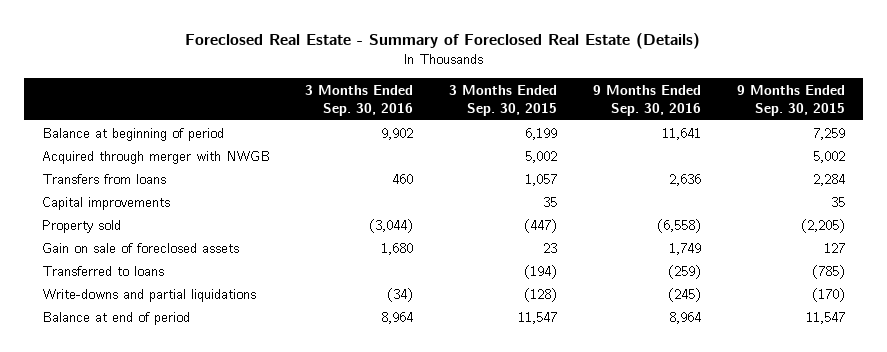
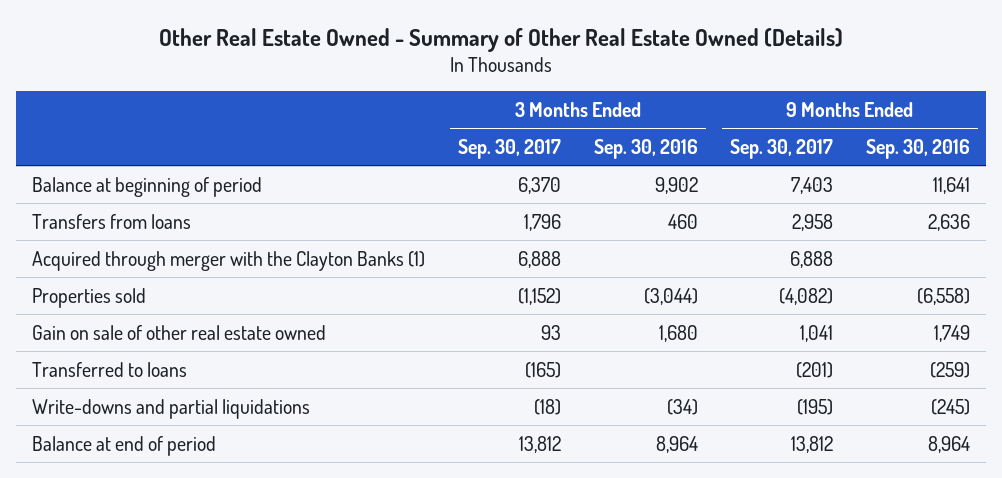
[185,33,701,50] Foreclosed Real Estate - Summary of Foreclosed Real Estate (Details) -> [159,27,844,52] Other Real Estate Owned - Summary of Other Real Estate Owned (Details)
[449,84,558,116] 3 Months Ended Sep. 30, 2015 -> none
[736,84,845,116] 9 Months Ended Sep. 30, 2015 -> none
none -> [457,139,561,160] Sep. 30, 2017
none -> [730,139,834,160] Sep. 30, 2017
[41,150,270,164] Acquired through merger with NWGB -> none
[41,196,170,210] Capital improvements -> none
none -> [32,250,426,271] Acquired through merger with the Clayton Banks (1)
[41,219,121,233] Property sold -> [32,287,147,308] Properties sold
[41,242,239,253] Gain on sale of foreclosed assets -> [32,324,327,340] Gain on sale of other real estate owned

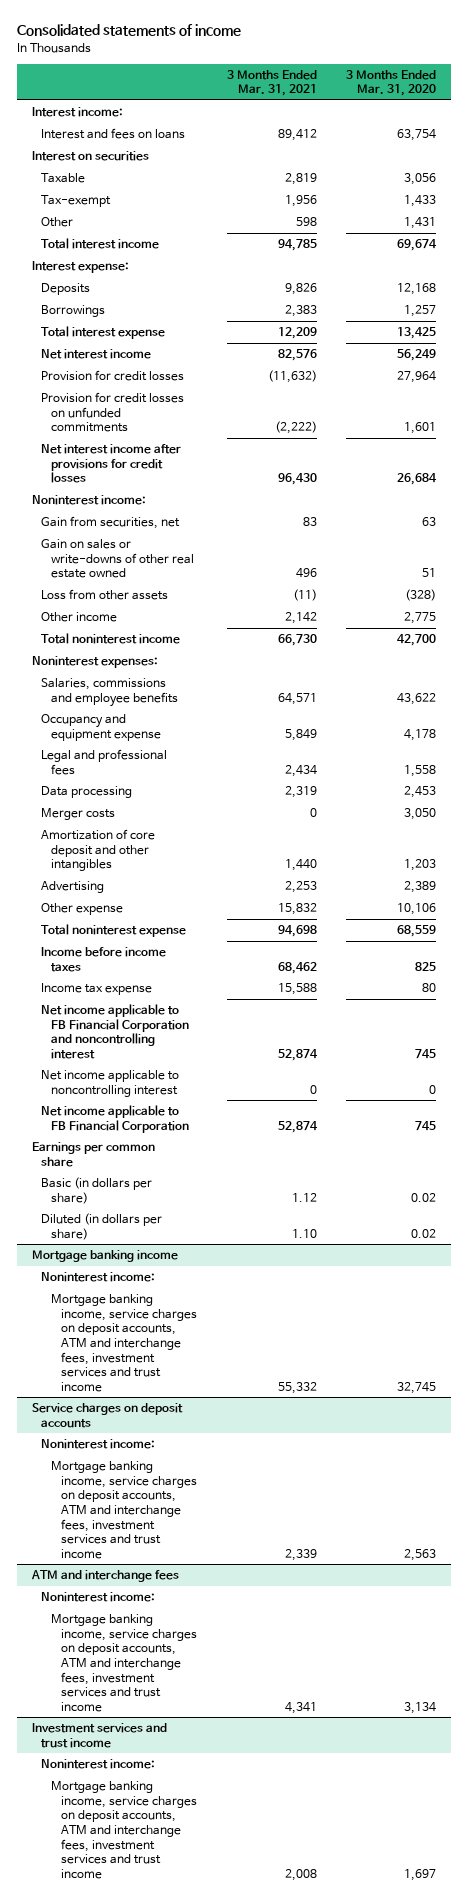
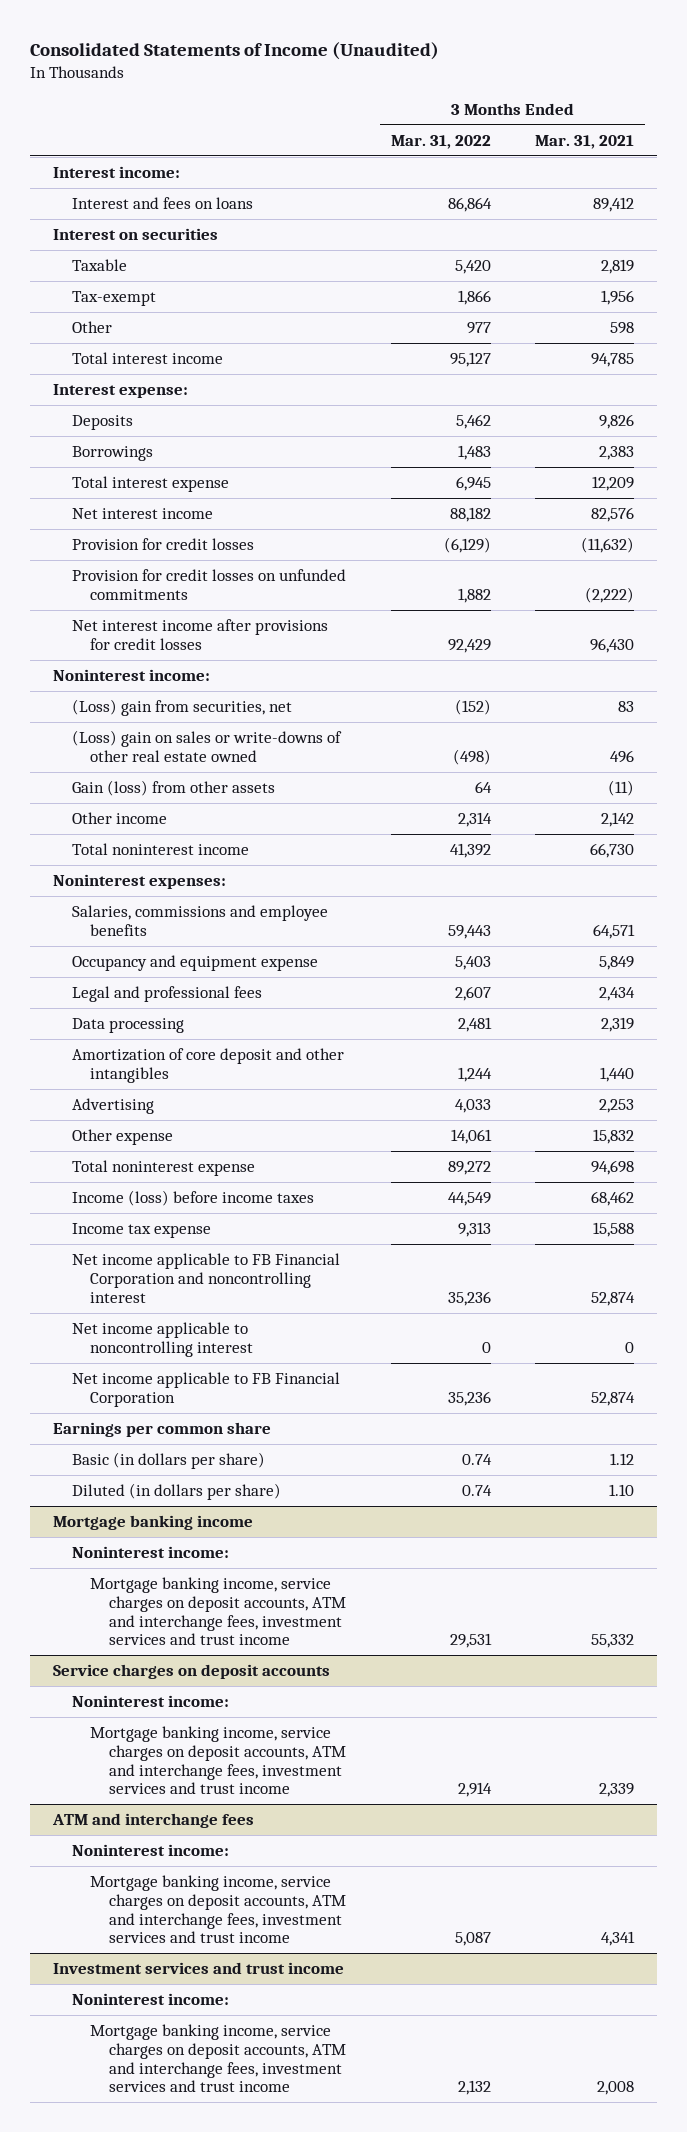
[16,24,241,37] Consolidated statements of income -> [30,41,440,60] Consolidated Statements of Income (Unaudited)
[346,69,437,97] 3 Months Ended Mar. 31, 2020 -> none
none -> [390,134,491,149] Mar. 31, 2022
[41,516,181,530] Gain from securities, net -> [71,699,292,717] (Loss) gain from securities, net
[41,539,195,579] Gain on sales or write-downs of other real estate owned -> [71,730,342,762] (Loss) gain on sales or write-downs of other real estate owned
[41,589,169,601] Loss from other assets -> [71,780,275,797] Gain (loss) from other assets
[41,808,116,821] Merger costs -> none
[41,947,167,972] Income before income taxes -> [71,1190,314,1207] Income (loss) before income taxes

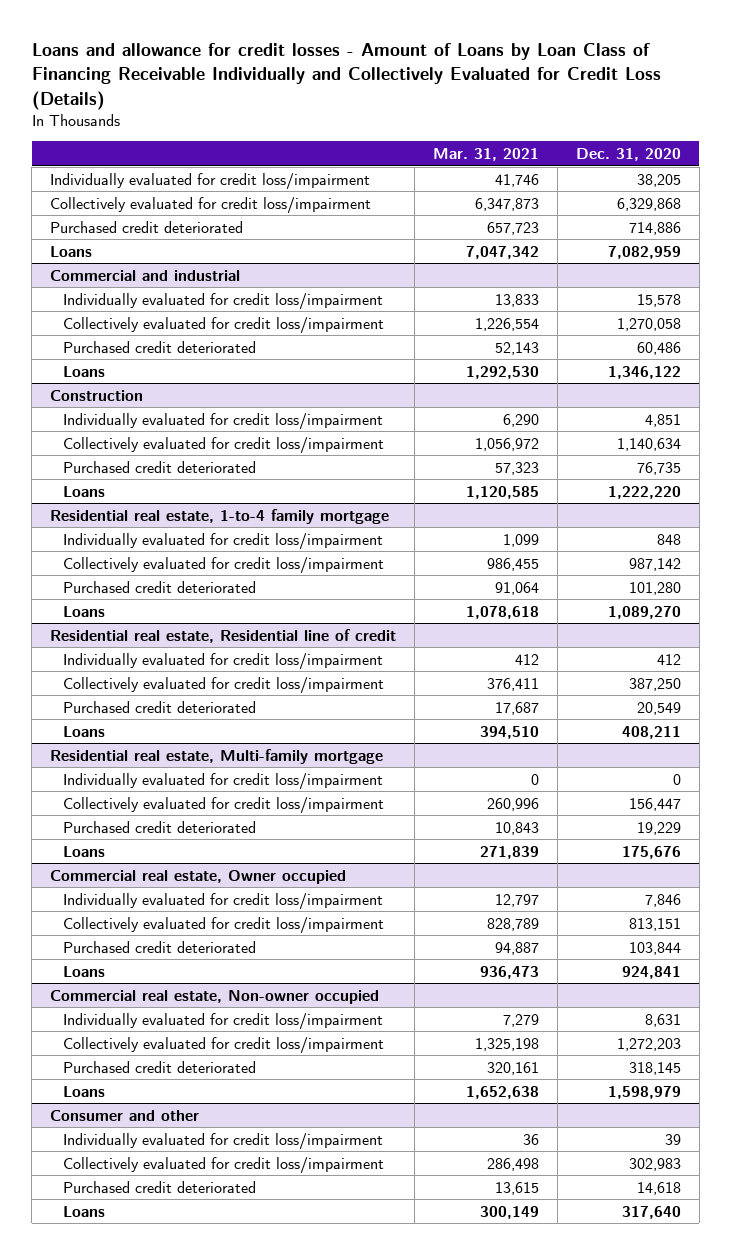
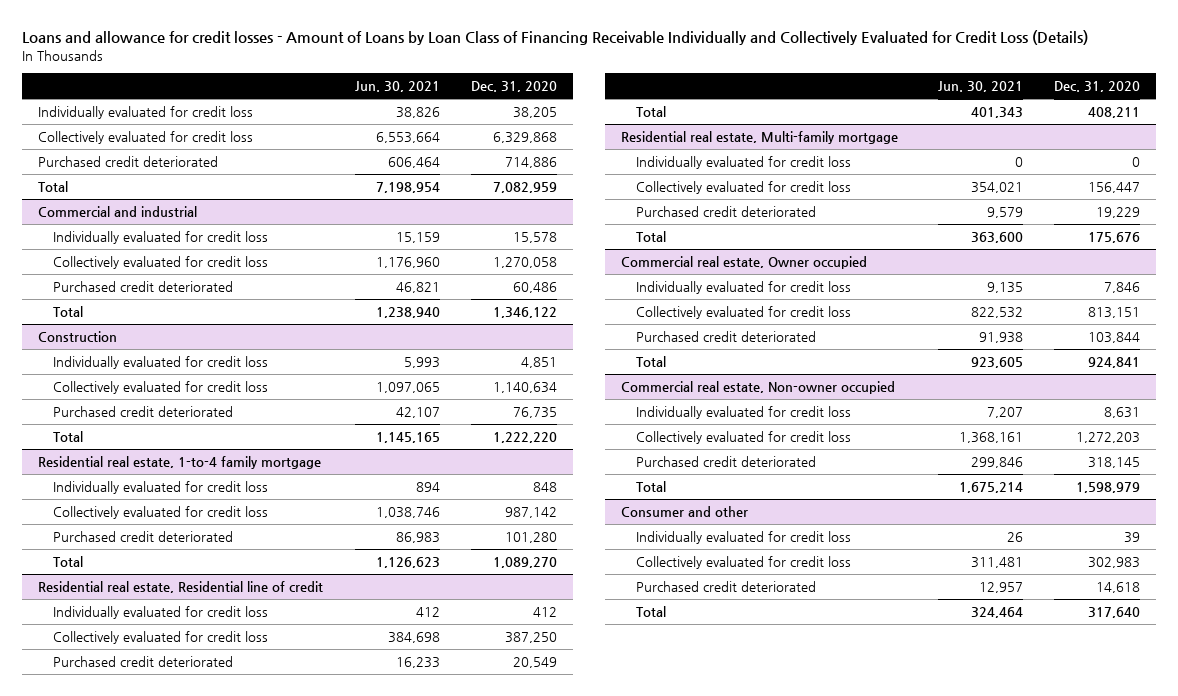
[433,148,540,162] Mar. 31, 2021 -> none
none -> [354,81,440,93] Jun. 30, 2021
[50,172,371,190] Individually evaluated for credit loss/impairment -> [37,106,253,120] Individually evaluated for credit loss
[50,196,372,214] Collectively evaluated for credit loss/impairment -> [37,131,253,145] Collectively evaluated for credit loss
[50,245,93,257] Loans -> [37,181,68,193] Total
[62,292,383,310] Individually evaluated for credit loss/impairment -> [52,231,268,245] Individually evaluated for credit loss
[62,316,384,334] Collectively evaluated for credit loss/impairment -> [52,256,268,270] Collectively evaluated for credit loss
[62,365,105,377] Loans -> [52,306,83,318] Total
[62,412,383,430] Individually evaluated for credit loss/impairment -> [52,356,268,370] Individually evaluated for credit loss
[62,436,384,454] Collectively evaluated for credit loss/impairment -> [52,381,268,395] Collectively evaluated for credit loss
[62,485,105,497] Loans -> [52,431,83,443] Total
[62,532,383,550] Individually evaluated for credit loss/impairment -> [52,481,268,495] Individually evaluated for credit loss
[62,556,384,574] Collectively evaluated for credit loss/impairment -> [52,506,268,520] Collectively evaluated for credit loss
[62,605,105,617] Loans -> [52,556,83,568] Total
[62,652,383,670] Individually evaluated for credit loss/impairment -> [52,606,268,620] Individually evaluated for credit loss
[62,676,384,694] Collectively evaluated for credit loss/impairment -> [52,631,268,645] Collectively evaluated for credit loss
[62,725,105,737] Loans -> [636,106,667,118] Total
[62,772,383,790] Individually evaluated for credit loss/impairment -> [636,156,852,170] Individually evaluated for credit loss
[62,796,384,814] Collectively evaluated for credit loss/impairment -> [636,181,852,195] Collectively evaluated for credit loss
[62,845,105,857] Loans -> [636,231,667,243] Total
[62,892,383,910] Individually evaluated for credit loss/impairment -> [636,281,852,295] Individually evaluated for credit loss
[62,916,384,934] Collectively evaluated for credit loss/impairment -> [636,306,852,320] Collectively evaluated for credit loss
[62,965,105,977] Loans -> [636,356,667,368] Total
[62,1012,383,1030] Individually evaluated for credit loss/impairment -> [636,406,852,420] Individually evaluated for credit loss
[62,1036,384,1054] Collectively evaluated for credit loss/impairment -> [636,431,852,445] Collectively evaluated for credit loss
[62,1085,105,1097] Loans -> [636,481,667,493] Total
[62,1132,383,1150] Individually evaluated for credit loss/impairment -> [636,531,852,545] Individually evaluated for credit loss
[62,1156,384,1174] Collectively evaluated for credit loss/impairment -> [636,556,852,570] Collectively evaluated for credit loss
[62,1205,105,1217] Loans -> [636,606,667,618] Total

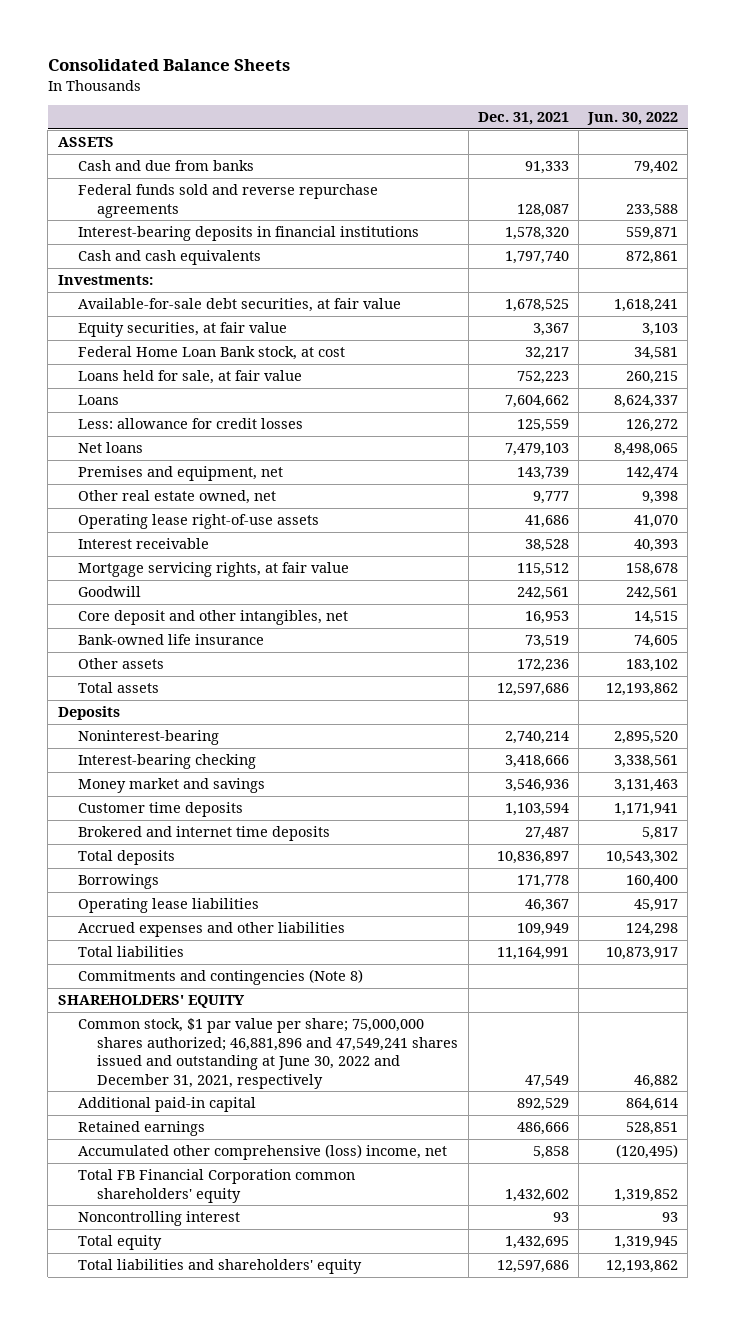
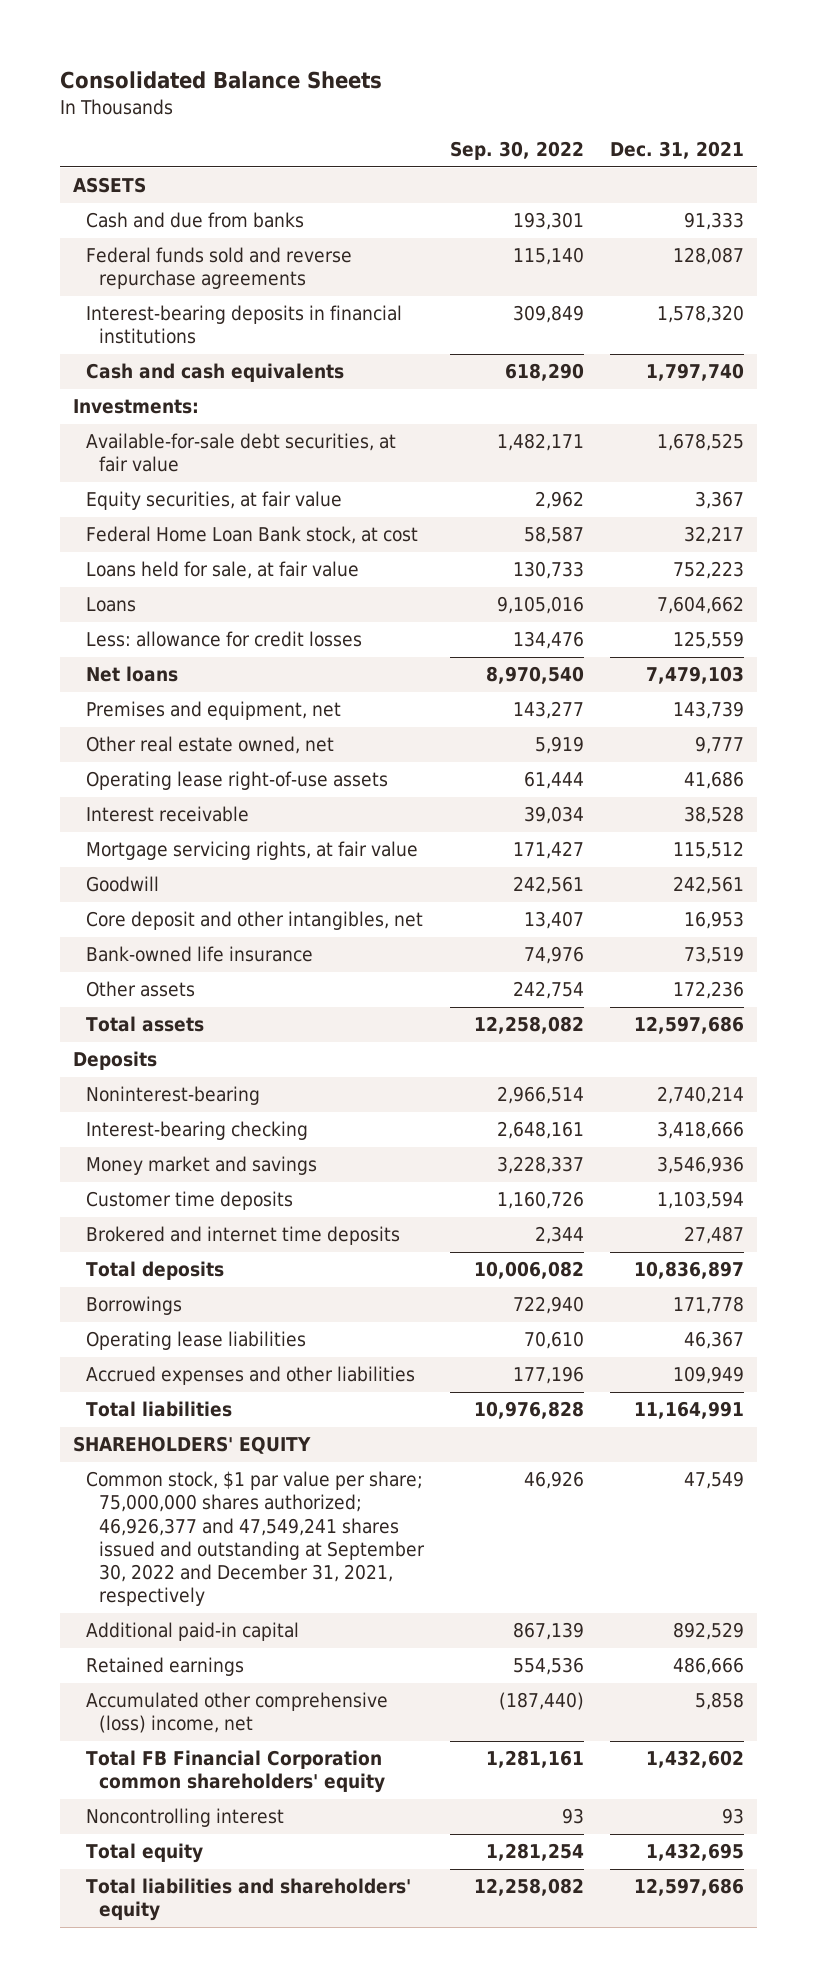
[587,112,679,126] Jun. 30, 2022 -> none
none -> [450,141,585,161] Sep. 30, 2022
[77,969,363,986] Commitments and contingencies (Note 8) -> none
[77,1018,459,1089] Common stock, $1 par value per share; 75,000,000 shares authorized; 46,881,896 and 47,549,241 shares issued and outstanding at June 30, 2022 and December 31, 2021, respectively -> [85,1471,426,1607] Common stock, $1 par value per share; 75,000,000 shares authorized; 46,926,377 and 47,549,241 shares issued and outstanding at September 30, 2022 and December 31, 2021, respectively

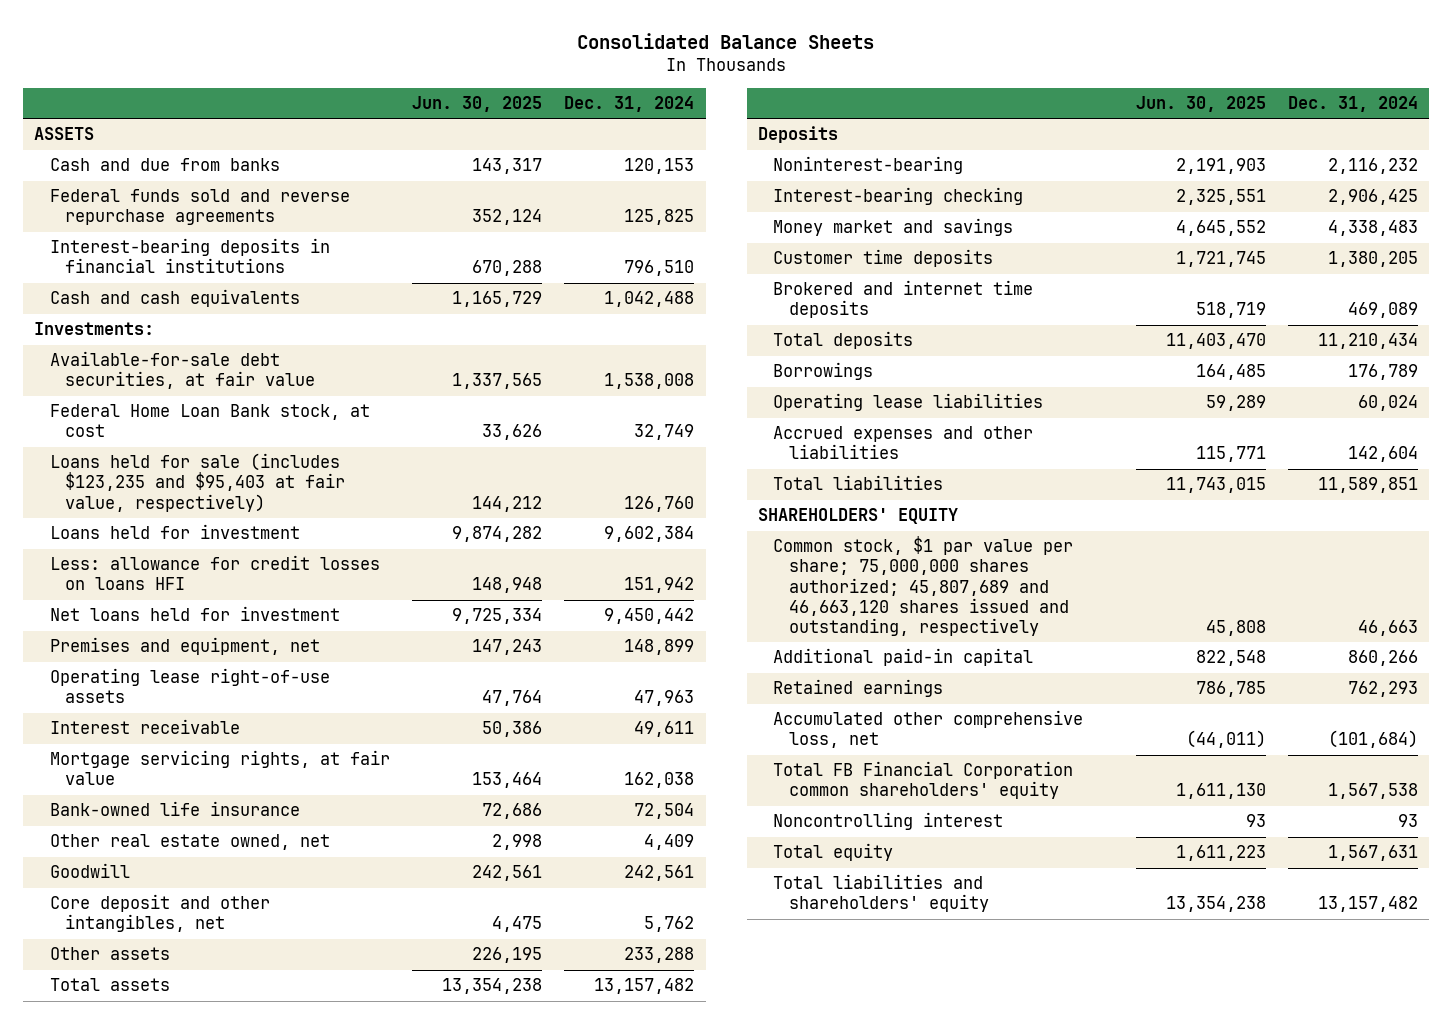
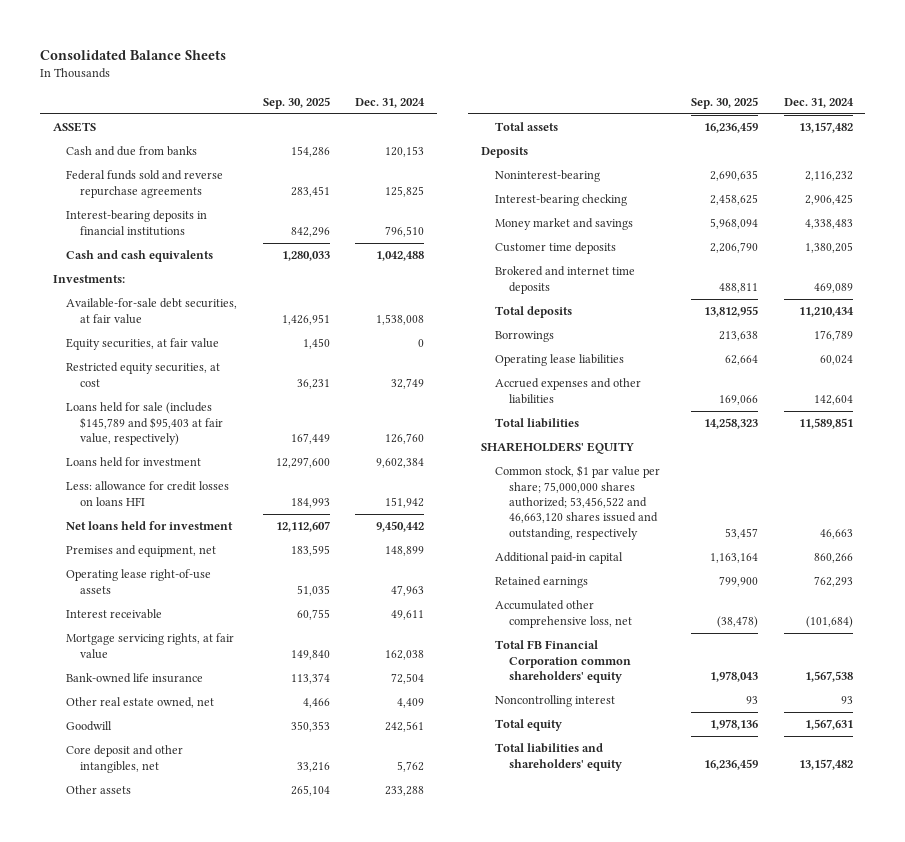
[412,95,543,112] Jun. 30, 2025 -> none
none -> [262,96,330,109] Sep. 30, 2025
none -> [66,338,220,351] Equity securities, at fair value
[49,404,370,438] Federal Home Loan Bank stock, at cost -> [66,362,221,387] Restricted equity securities, at cost
[49,453,346,512] Loans held for sale (includes $123,235 and $95,403 at fair value, respectively) -> [66,402,224,446] Loans held for sale (includes $145,789 and $95,403 at fair value, respectively)
[773,536,1074,636] Common stock, $1 par value per share; 75,000,000 shares authorized; 45,807,689 and 46,663,120 shares issued and outstanding, respectively -> [494,465,660,540] Common stock, $1 par value per share; 75,000,000 shares authorized; 53,456,522 and 46,663,120 shares issued and outstanding, respectively

